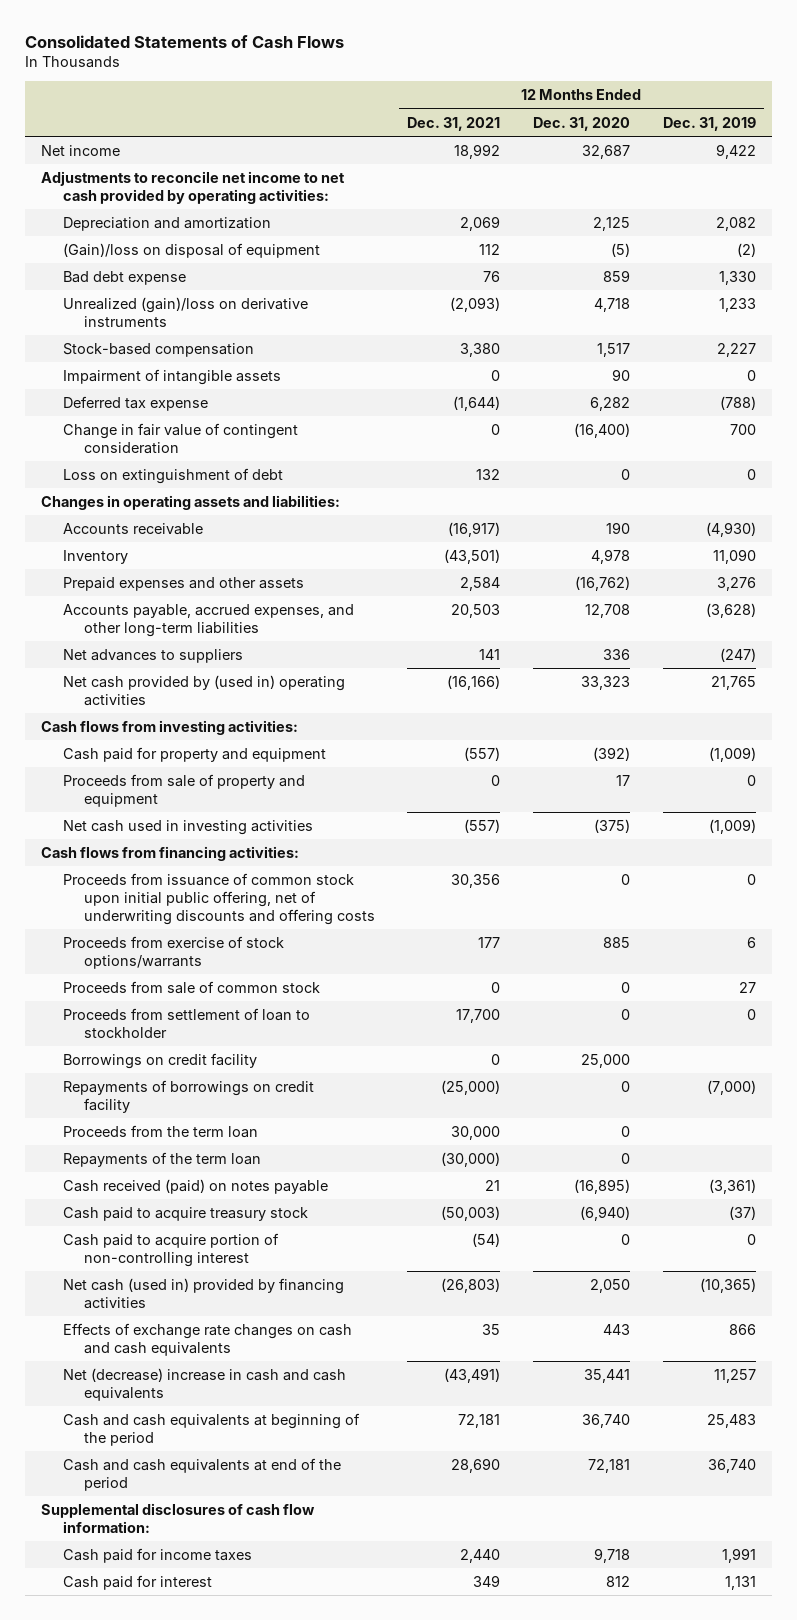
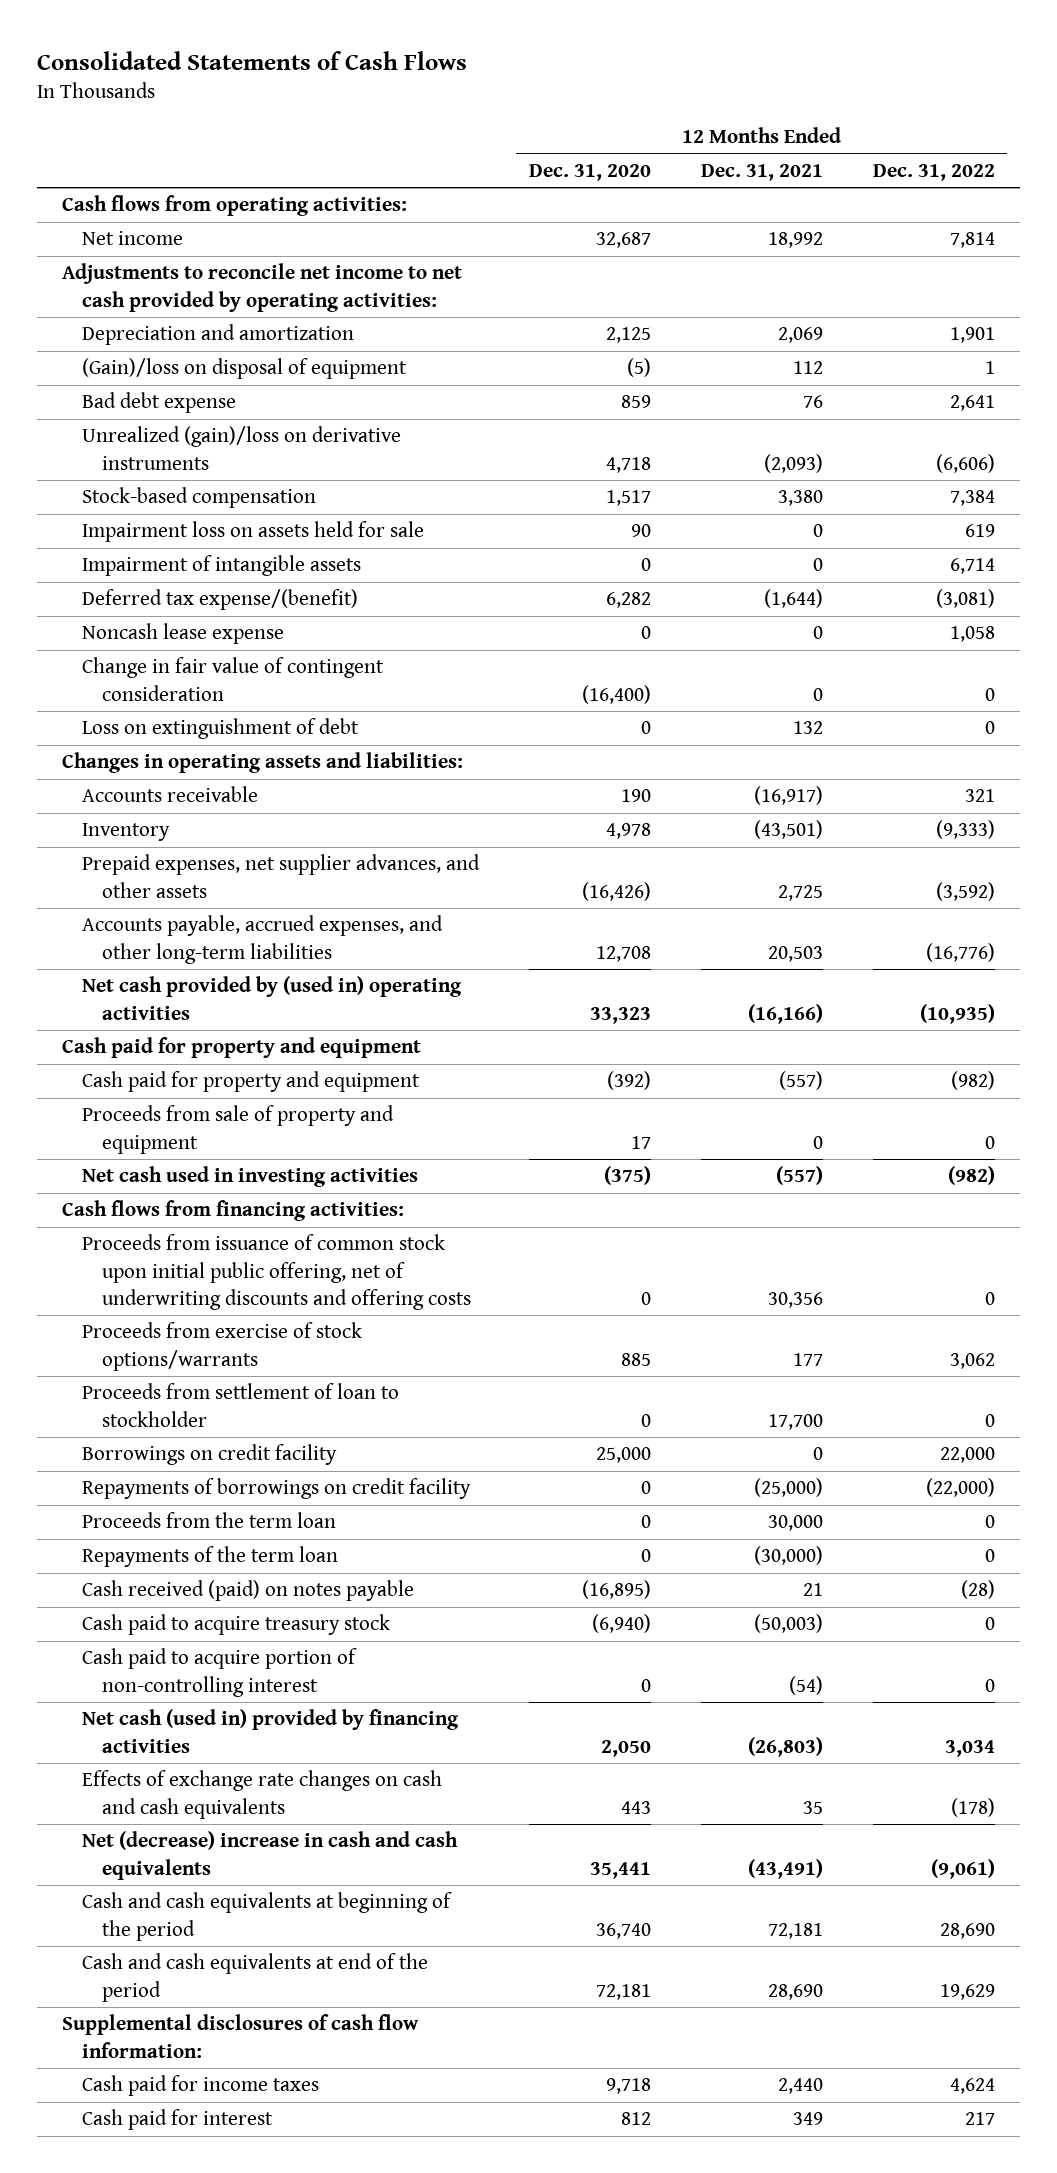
[662,116,756,131] Dec. 31, 2019 -> none
none -> [872,163,995,181] Dec. 31, 2022
none -> [61,195,407,217] Cash flows from operating activities:
none -> [81,521,424,543] Impairment loss on assets held for sale
[611,368,630,381] 90 -> [640,558,651,572] 0
[62,395,208,411] Deferred tax expense -> [81,589,358,611] Deferred tax expense/(benefit)
none -> [81,623,284,645] Noncash lease expense
[62,576,304,591] Prepaid expenses and other assets -> [81,854,480,898] Prepaid expenses, net supplier advances, and other assets
[460,576,501,591] 2,584 -> [777,884,823,901] 2,725
[574,575,630,591] (16,762) -> [581,881,651,901] (16,426)
[62,648,243,663] Net advances to suppliers -> none
[41,719,299,735] Cash flows from investing activities: -> [61,1037,421,1059] Cash paid for property and equipment
[62,980,320,994] Proceeds from sale of common stock -> none

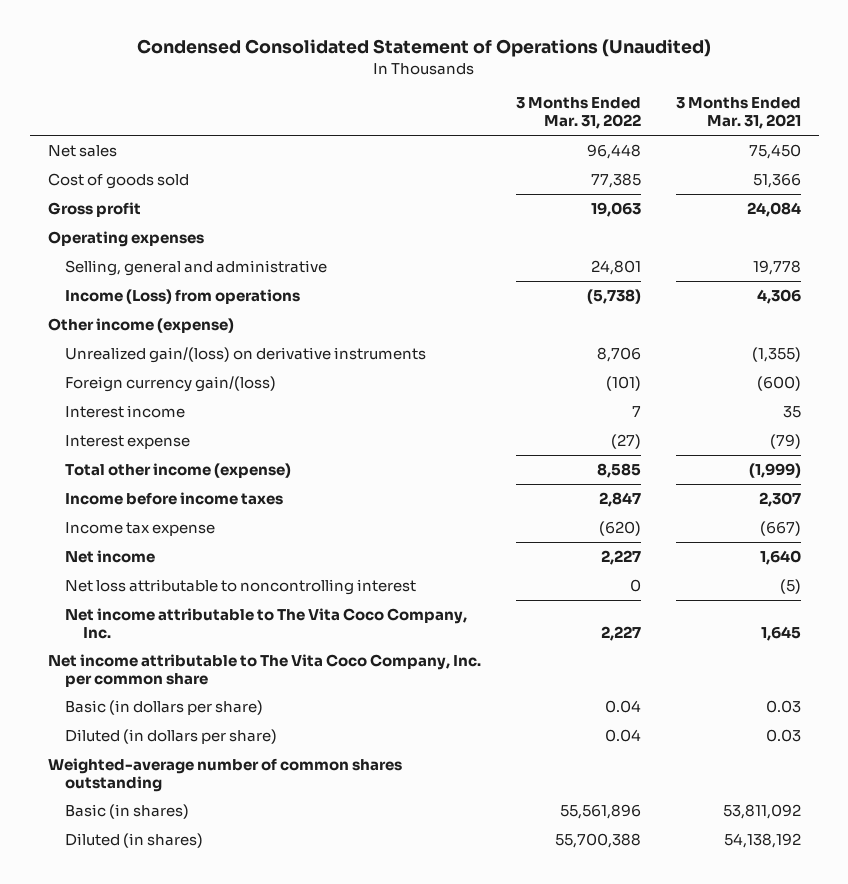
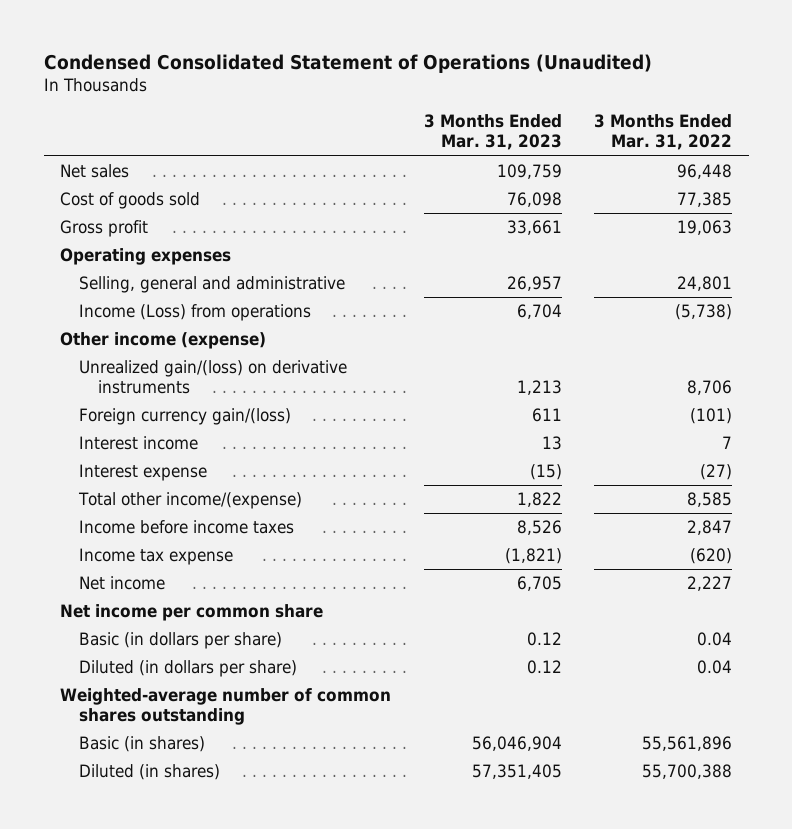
[675,97,801,130] 3 Months Ended Mar. 31, 2021 -> none
none -> [423,114,562,151] 3 Months Ended Mar. 31, 2023
[65,462,292,478] Total other income (expense) -> [77,492,302,510] Total other income/(expense)
[65,578,417,595] Net loss attributable to noncontrolling interest -> none
[65,607,468,639] Net income attributable to The Vita Coco Company, Inc. -> none
[47,653,481,687] Net income attributable to The Vita Coco Company, Inc. per common share -> none
none -> [60,604,324,622] Net income per common share

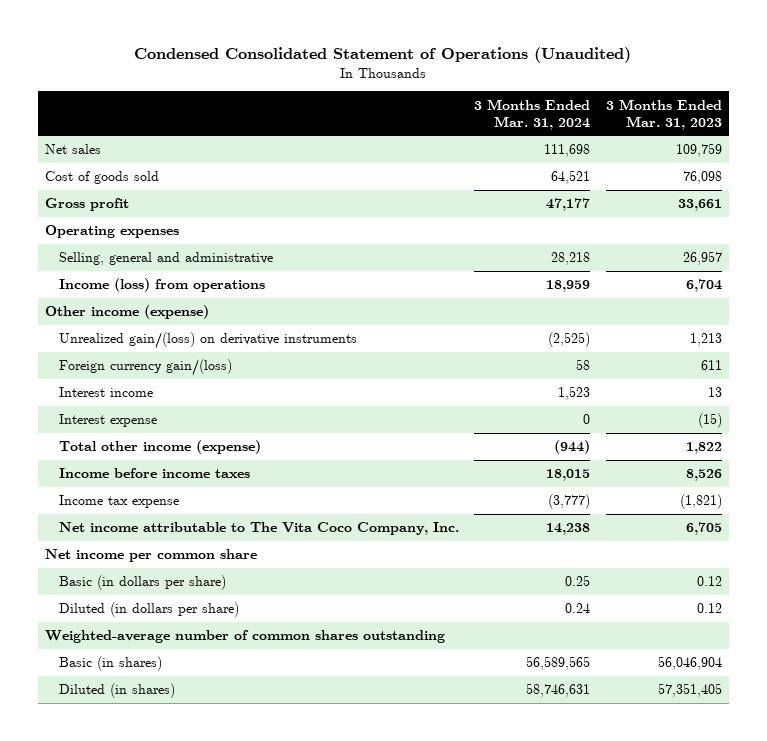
[594,114,733,151] 3 Months Ended Mar. 31, 2022 -> none
none -> [474,98,591,130] 3 Months Ended Mar. 31, 2024
[78,304,311,322] Income (Loss) from operations -> [59,278,266,293] Income (loss) from operations
[77,492,302,510] Total other income/(expense) -> [59,440,262,455] Total other income (expense)
[78,576,165,591] Net income -> [59,522,460,536] Net income attributable to The Vita Coco Company, Inc.

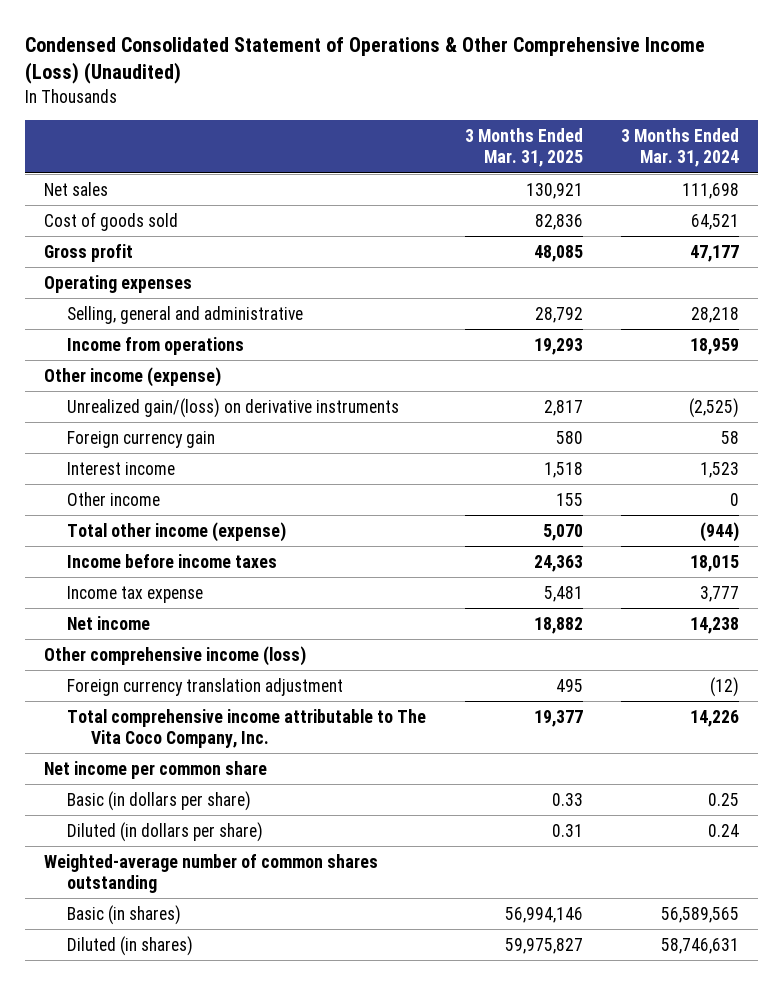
[134,46,632,63] Condensed Consolidated Statement of Operations (Unaudited) -> [25,37,706,85] Condensed Consolidated Statement of Operations & Other Comprehensive Income (Loss) (Unaudited)
[605,98,722,130] 3 Months Ended Mar. 31, 2023 -> none
none -> [464,127,583,168] 3 Months Ended Mar. 31, 2025
[59,278,266,293] Income (loss) from operations -> [67,336,245,355] Income from operations
[59,359,233,377] Foreign currency gain/(loss) -> [67,430,216,448] Foreign currency gain
[59,414,158,428] Interest expense -> none
none -> [67,491,161,506] Other income
[548,494,591,510] (3,777) -> [699,585,739,602] 3,777
[59,522,460,536] Net income attributable to The Vita Coco Company, Inc. -> [67,615,151,630] Net income
none -> [44,645,307,666] Other comprehensive income (loss)
none -> [67,677,344,696] Foreign currency translation adjustment
none -> [67,708,427,749] Total comprehensive income attributable to The Vita Coco Company, Inc.

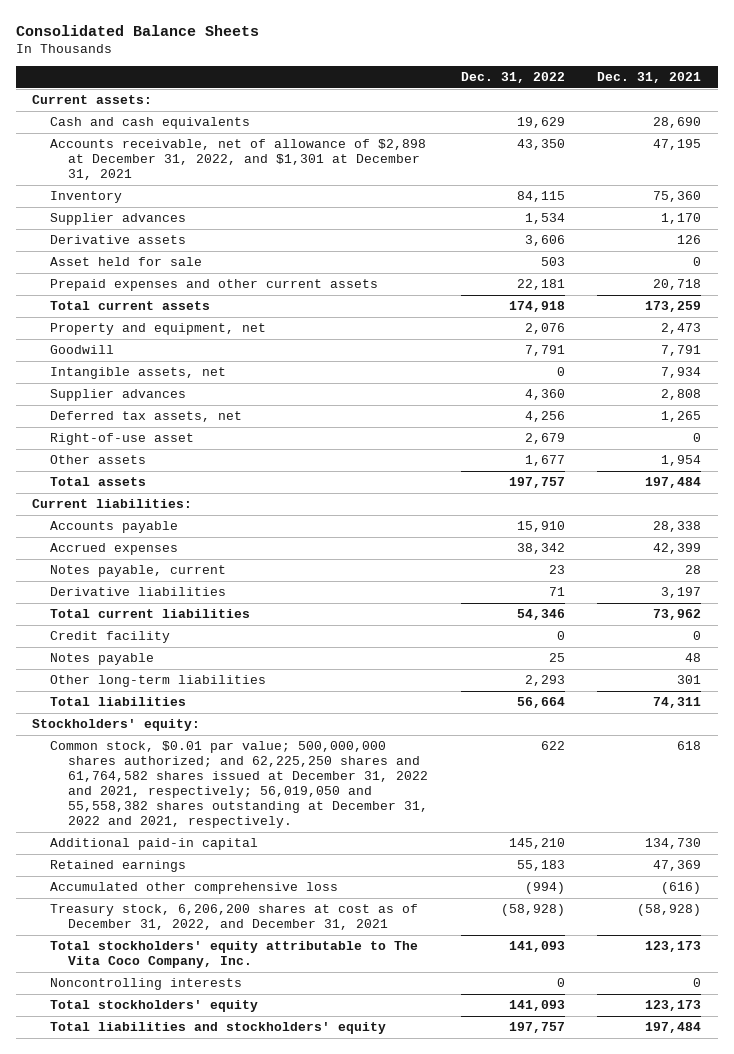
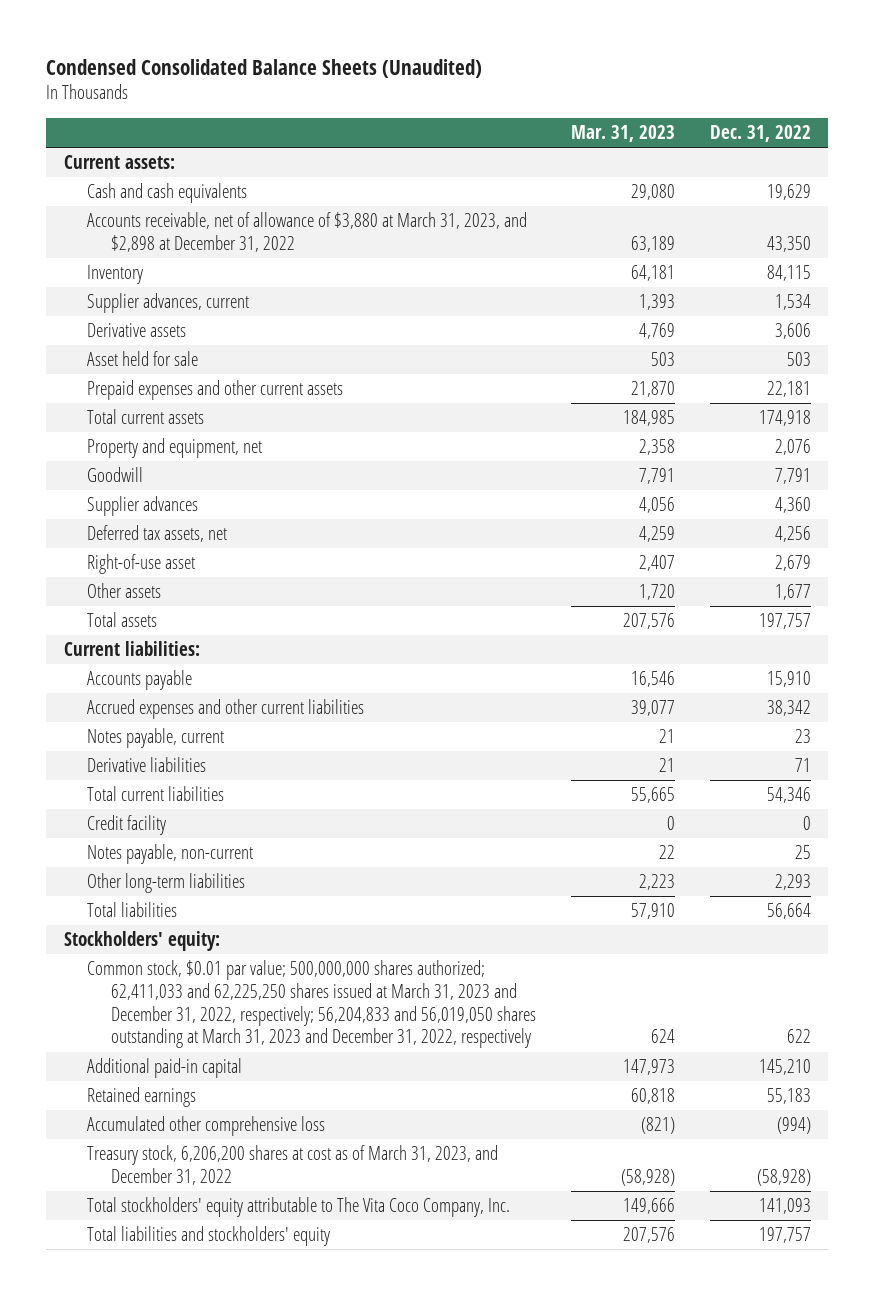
[15,24,259,36] Consolidated Balance Sheets -> [46,58,483,78] Condensed Consolidated Balance Sheets (Unaudited)
[597,72,702,84] Dec. 31, 2021 -> none
none -> [571,124,676,142] Mar. 31, 2023
[49,139,426,181] Accounts receivable, net of allowance of $2,898 at December 31, 2022, and $1,301 at December 31, 2021 -> [87,212,528,252] Accounts receivable, net of allowance of $3,880 at March 31, 2023, and $2,898 at December 31, 2022
[49,213,186,226] Supplier advances -> [87,293,250,314] Supplier advances, current
[49,367,226,380] Intangible assets, net -> none
[49,543,178,556] Accrued expenses -> [87,699,365,720] Accrued expenses and other current liabilities
[49,653,154,666] Notes payable -> [87,844,254,865] Notes payable, non-current
[49,741,428,828] Common stock, $0.01 par value; 500,000,000 shares authorized; and 62,225,250 shares and 61,764,582 shares issued at December 31, 2022 and 2021, respectively; 56,019,050 and 55,558,382 shares outstanding at December 31, 2022 and 2021, respectively. -> [87,960,537,1049] Common stock, $0.01 par value; 500,000,000 shares authorized; 62,411,033 and 62,225,250 shares issued at March 31, 2023 and December 31, 2022, respectively; 56,204,833 and 56,019,050 shares outstanding at March 31, 2023 and December 31, 2022, respectively
[49,904,418,931] Treasury stock, 6,206,200 shares at cost as of December 31, 2022, and December 31, 2021 -> [87,1145,499,1185] Treasury stock, 6,206,200 shares at cost as of March 31, 2023, and December 31, 2022
[49,978,242,991] Noncontrolling interests -> none
[49,1000,258,1013] Total stockholders' equity -> none

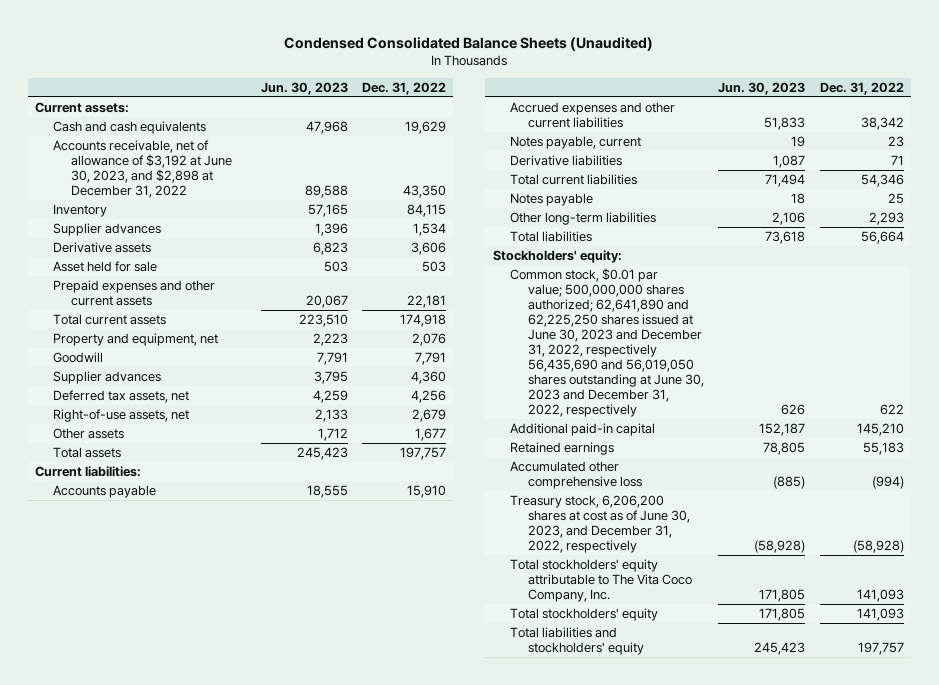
[571,124,676,142] Mar. 31, 2023 -> none
none -> [260,81,348,95] Jun. 30, 2023
[87,212,528,252] Accounts receivable, net of allowance of $3,880 at March 31, 2023, and $2,898 at December 31, 2022 -> [52,139,232,198] Accounts receivable, net of allowance of $3,192 at June 30, 2023, and $2,898 at December 31, 2022
[87,293,250,314] Supplier advances, current -> [52,222,161,236] Supplier advances
[87,554,196,575] Right-of-use asset -> [52,408,189,422] Right-of-use assets, net
[87,815,167,836] Credit facility -> none
[87,844,254,865] Notes payable, non-current -> [510,192,594,206] Notes payable
[87,960,537,1049] Common stock, $0.01 par value; 500,000,000 shares authorized; 62,411,033 and 62,225,250 shares issued at March 31, 2023 and December 31, 2022, respectively; 56,204,833 and 56,019,050 shares outstanding at March 31, 2023 and December 31, 2022, respectively -> [510,267,704,417] Common stock, $0.01 par value; 500,000,000 shares authorized; 62,641,890 and 62,225,250 shares issued at June 30, 2023 and December 31, 2022, respectively 56,435,690 and 56,019,050 shares outstanding at June 30, 2023 and December 31, 2022, respectively
[87,1145,499,1185] Treasury stock, 6,206,200 shares at cost as of March 31, 2023, and December 31, 2022 -> [510,494,690,553] Treasury stock, 6,206,200 shares at cost as of June 30, 2023, and December 31, 2022, respectively
none -> [510,607,659,621] Total stockholders' equity

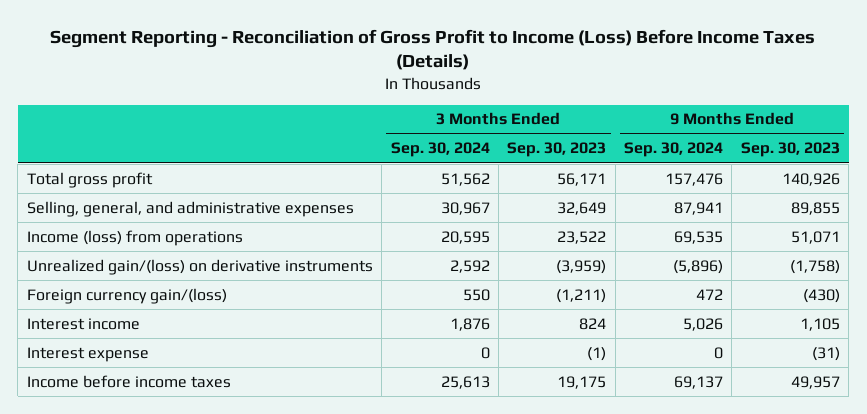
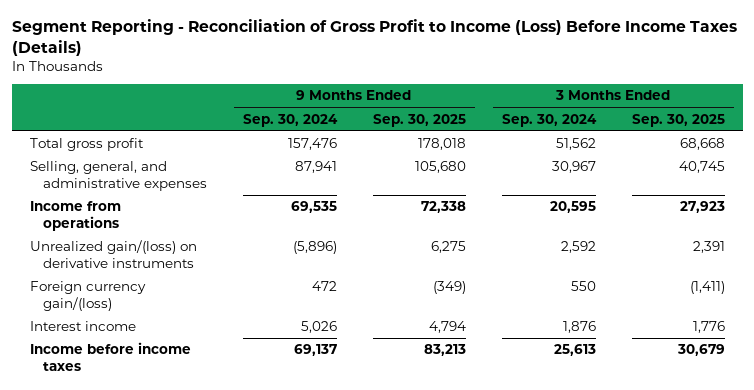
[507,142,607,158] Sep. 30, 2023 -> none
[740,142,840,158] Sep. 30, 2023 -> none
none -> [372,113,466,127] Sep. 30, 2025
none -> [631,113,725,127] Sep. 30, 2025
[26,229,243,246] Income (loss) from operations -> [29,201,121,231] Income from operations
[26,346,149,362] Interest expense -> none

